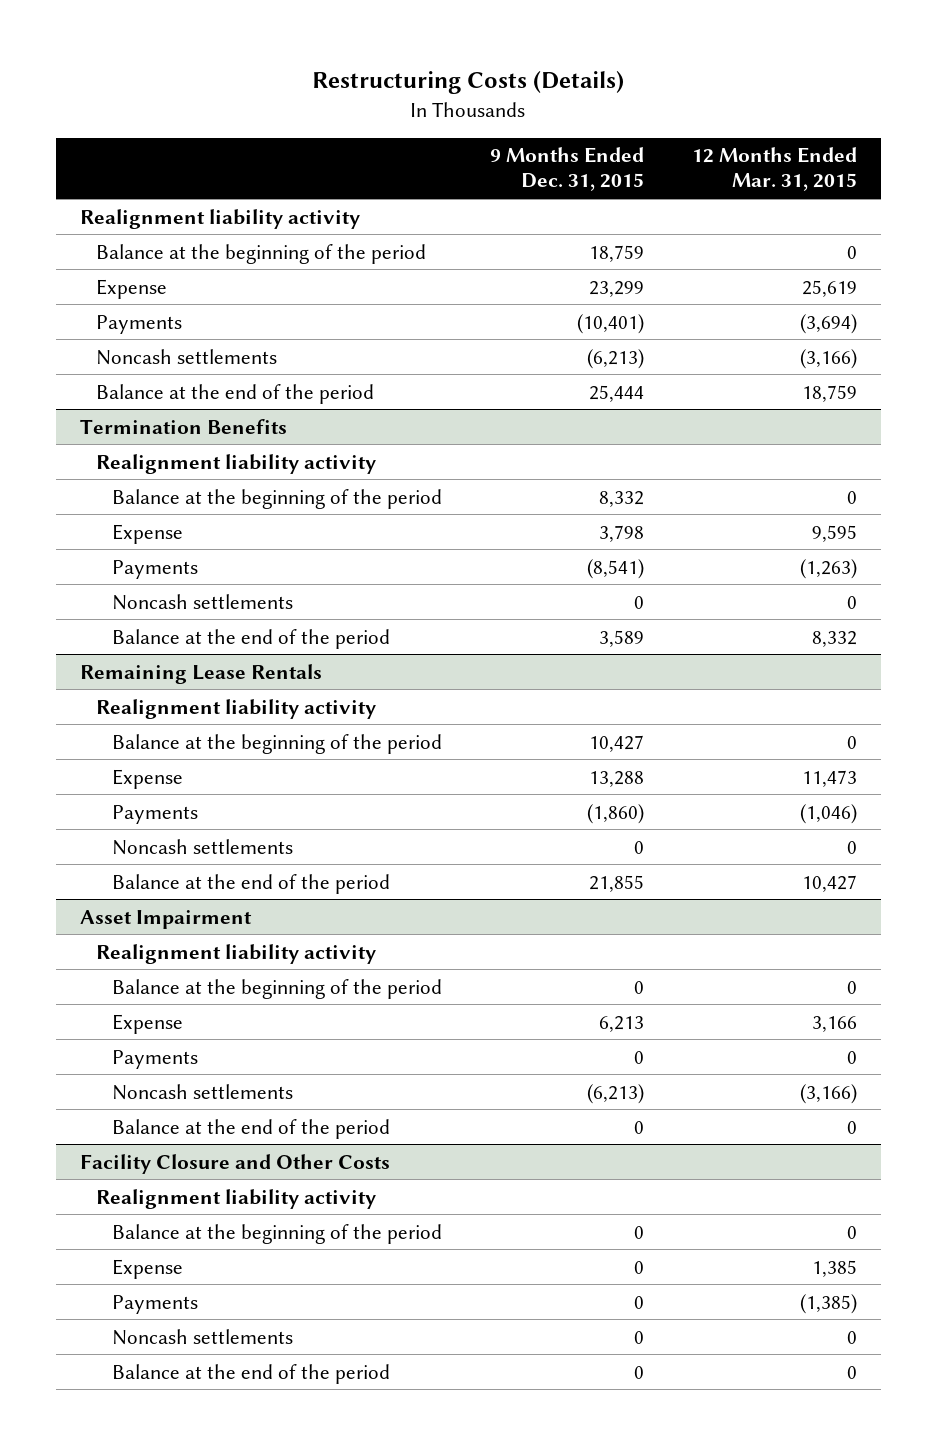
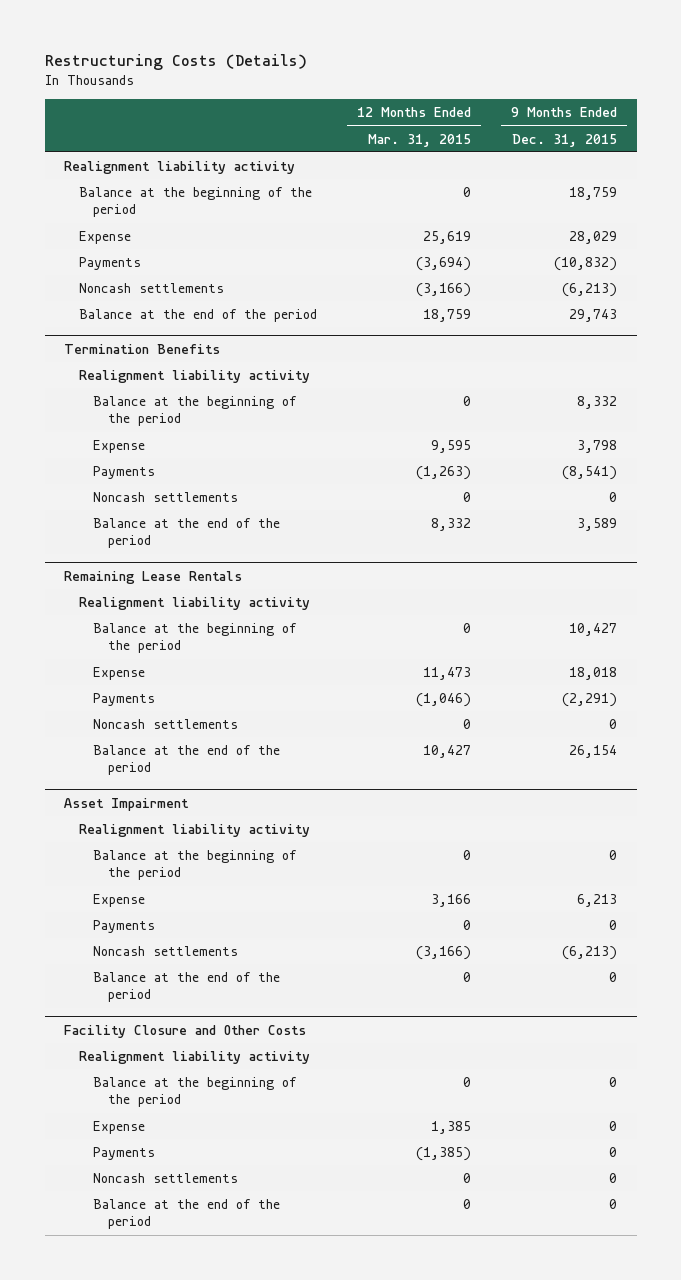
[588,280,644,297] 23,299 -> [568,230,617,244] 28,029
[576,313,644,334] (10,401) -> [553,256,617,271] (10,832)
[588,384,644,402] 25,444 -> [568,308,617,322] 29,743
[588,770,644,787] 13,288 -> [568,666,617,680] 18,018
[586,803,644,824] (1,860) -> [561,692,617,707] (2,291)
[588,874,644,892] 21,855 -> [568,744,617,758] 26,154

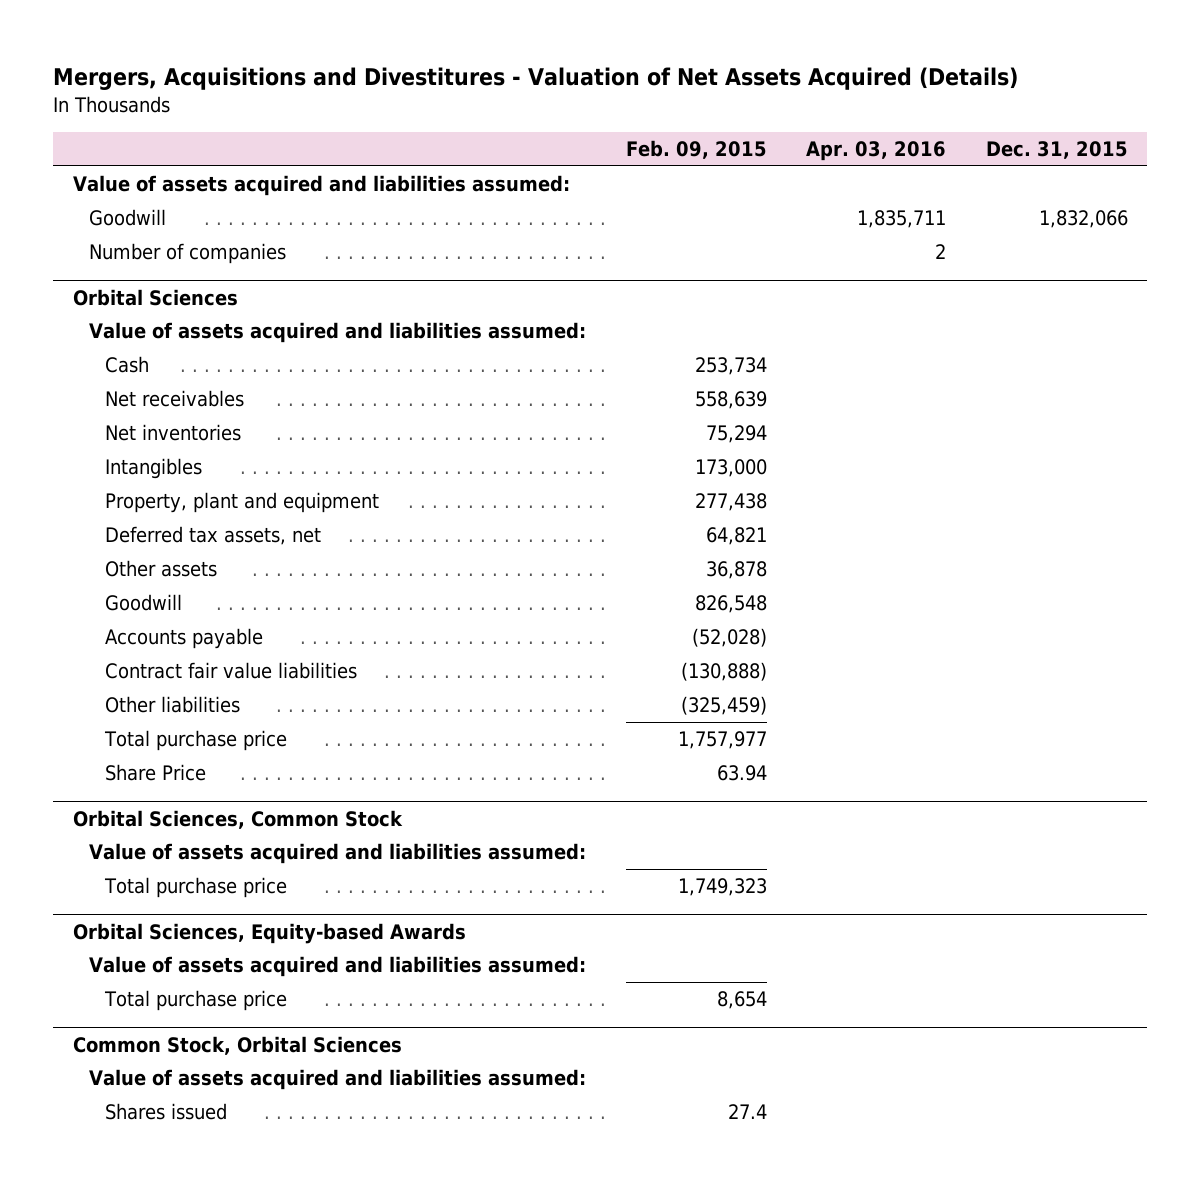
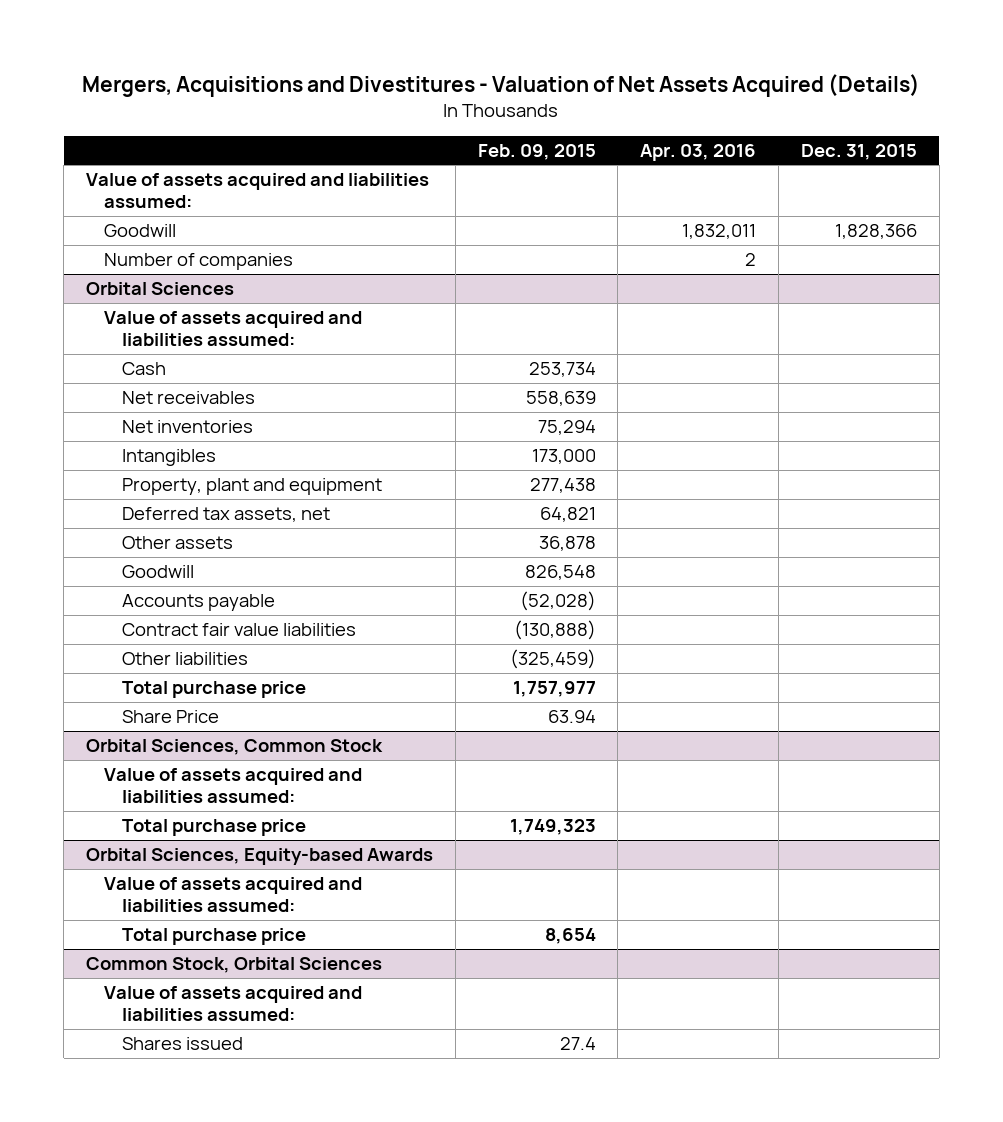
[857,210,947,229] 1,835,711 -> [682,224,757,240] 1,832,011
[1038,210,1128,229] 1,832,066 -> [834,224,917,240] 1,828,366

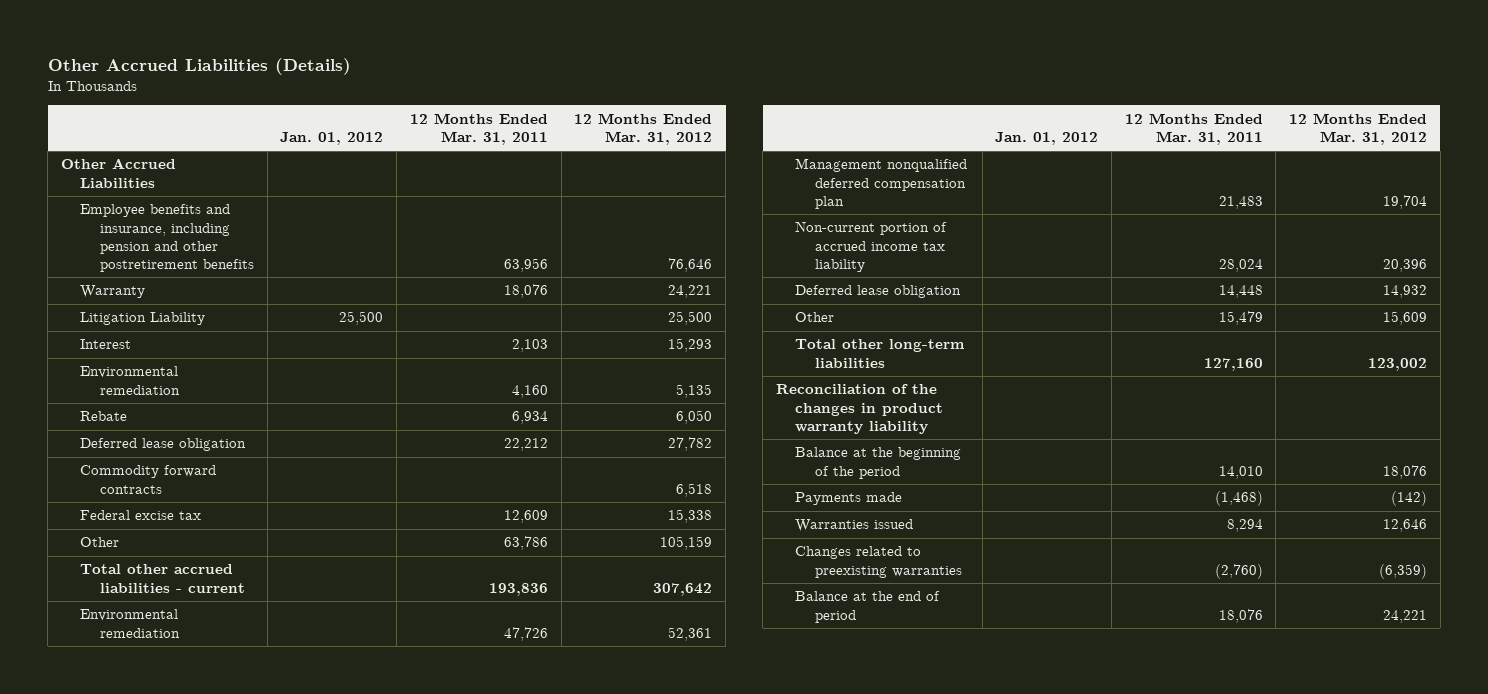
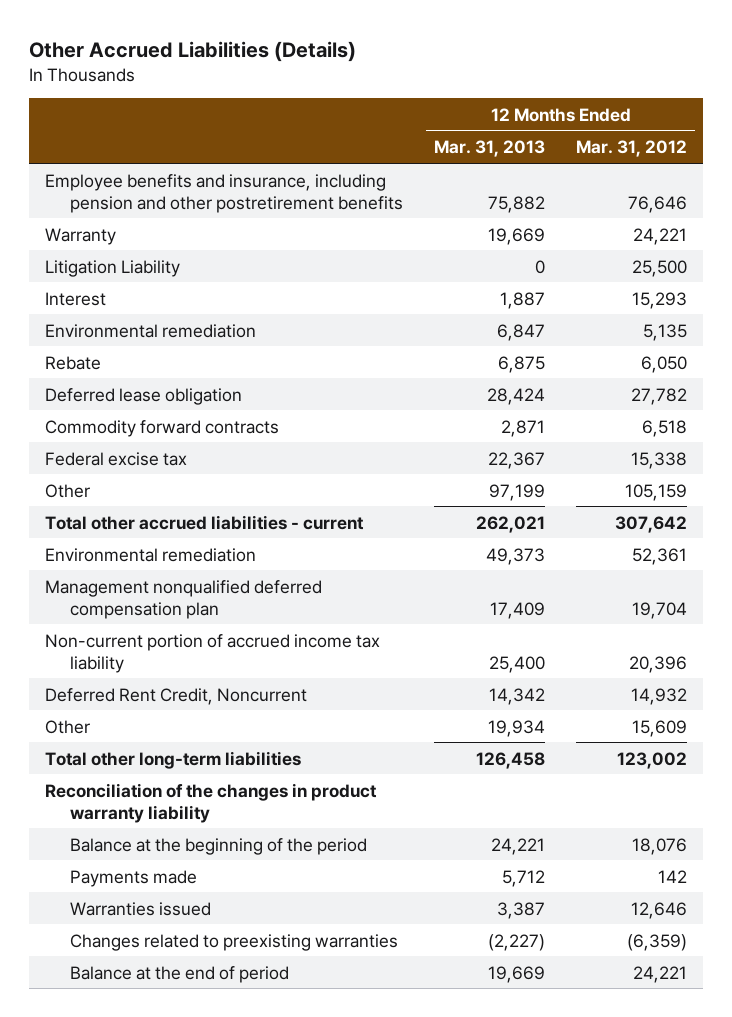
[280,132,384,146] Jan. 01, 2012 -> none
[409,112,548,146] 12 Months Ended Mar. 31, 2011 -> none
none -> [434,140,546,158] Mar. 31, 2013
[60,158,176,188] Other Accrued Liabilities -> none
[795,285,962,299] Deferred lease obligation -> [44,687,307,705] Deferred Rent Credit, Noncurrent
[1391,491,1428,507] (142) -> [658,869,688,883] 142

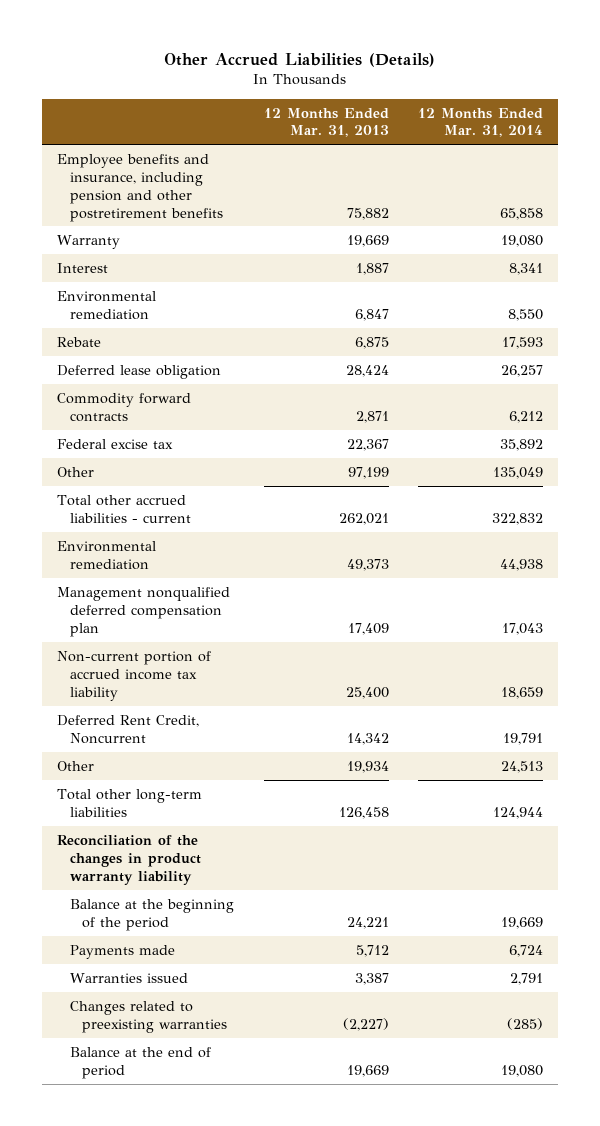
[576,140,688,158] Mar. 31, 2012 -> none
none -> [418,107,544,138] 12 Months Ended Mar. 31, 2014
[44,259,180,277] Litigation Liability -> none

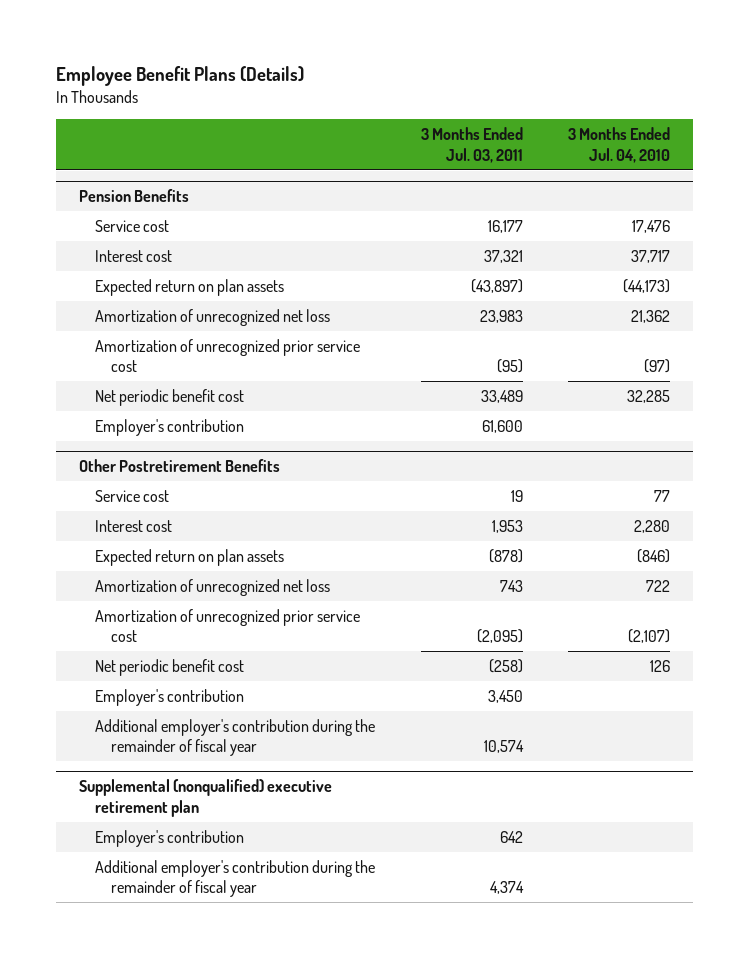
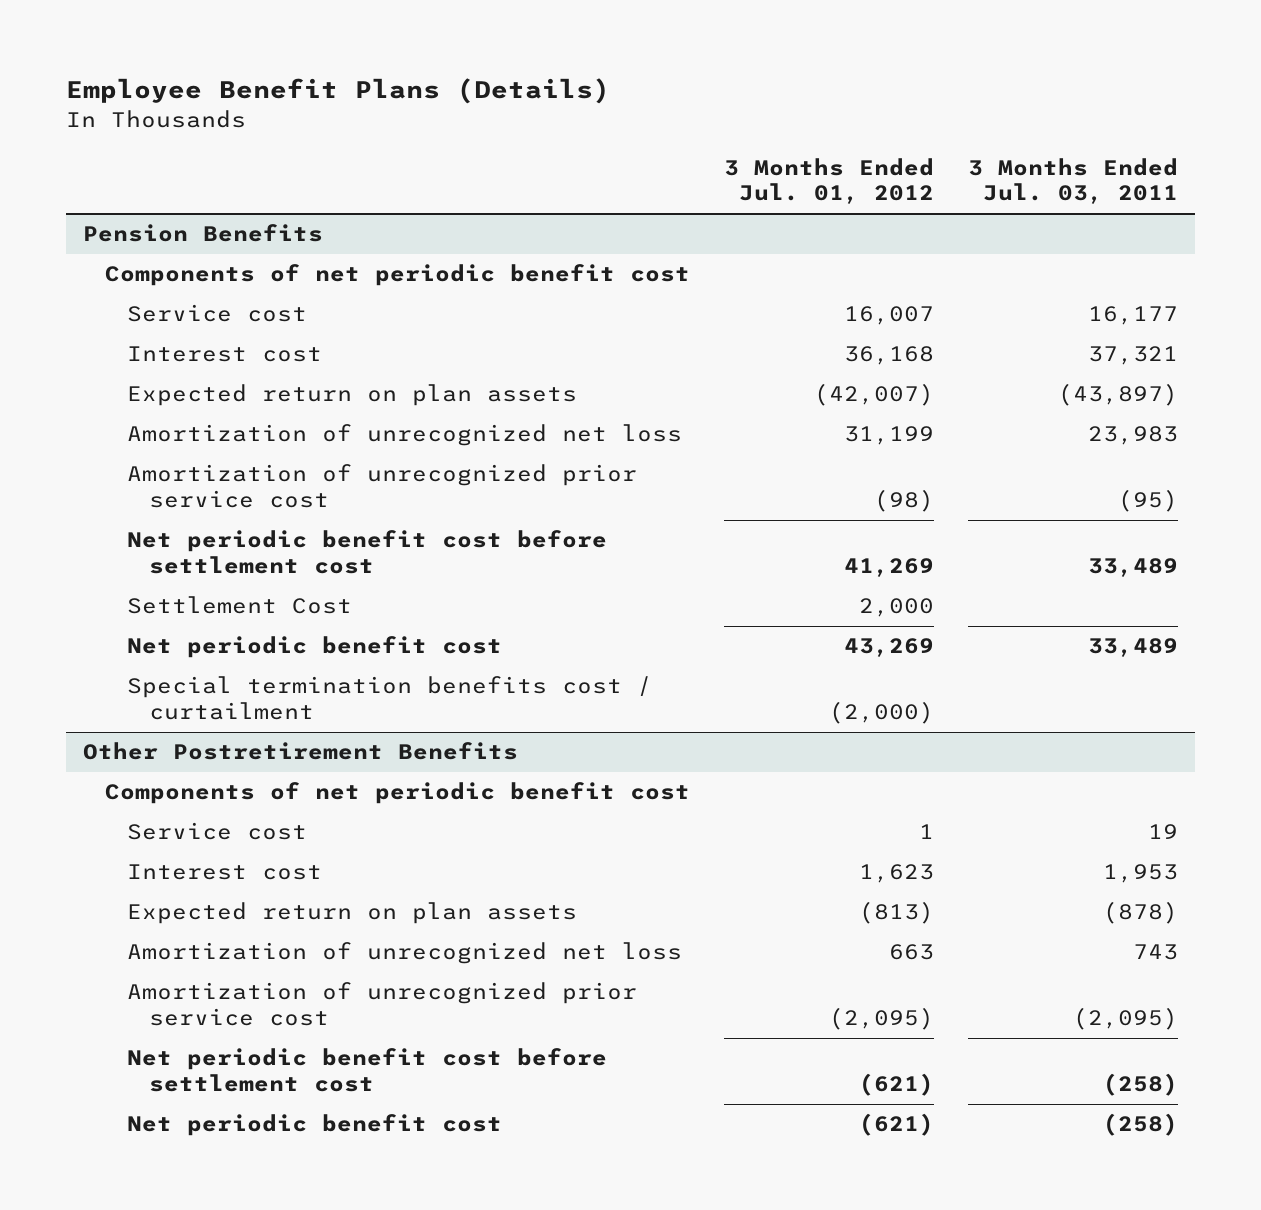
[568,127,671,163] 3 Months Ended Jul. 04, 2010 -> none
none -> [723,157,934,205] 3 Months Ended Jul. 01, 2012
none -> [105,264,691,287] Components of net periodic benefit cost
none -> [127,530,608,574] Net periodic benefit cost before settlement cost
none -> [127,596,353,615] Settlement Cost
[94,418,244,436] Employer's contribution -> none
none -> [127,676,653,720] Special termination benefits cost / curtailment
none -> [105,782,691,805] Components of net periodic benefit cost
none -> [127,1048,608,1092] Net periodic benefit cost before settlement cost
[94,688,244,706] Employer's contribution -> none
[94,718,375,757] Additional employer's contribution during the remainder of fiscal year -> none
[78,779,332,817] Supplemental (nonqualified) executive retirement plan -> none
[94,829,244,847] Employer's contribution -> none
[94,859,375,898] Additional employer's contribution during the remainder of fiscal year -> none

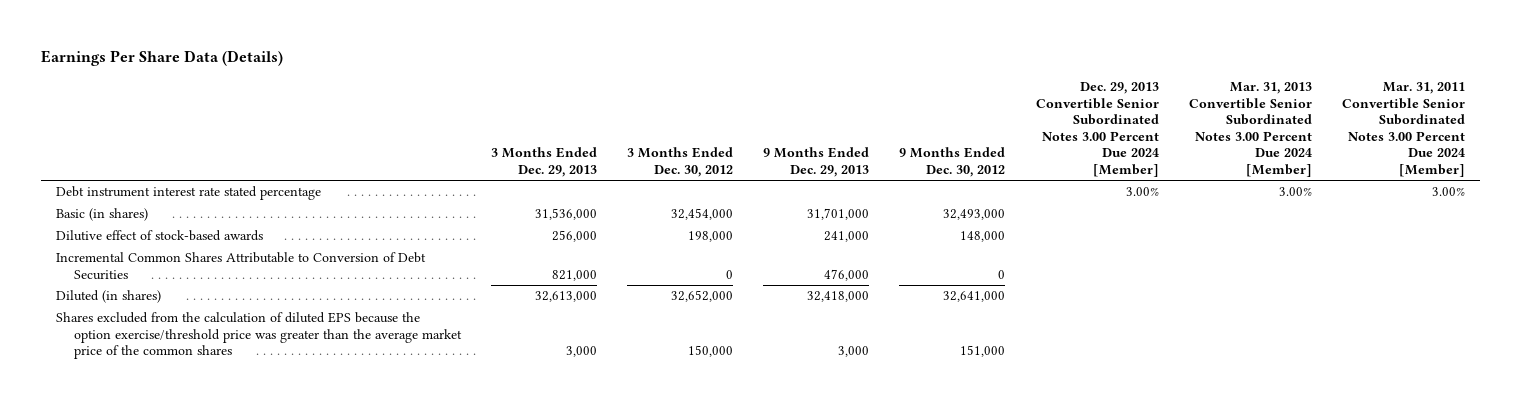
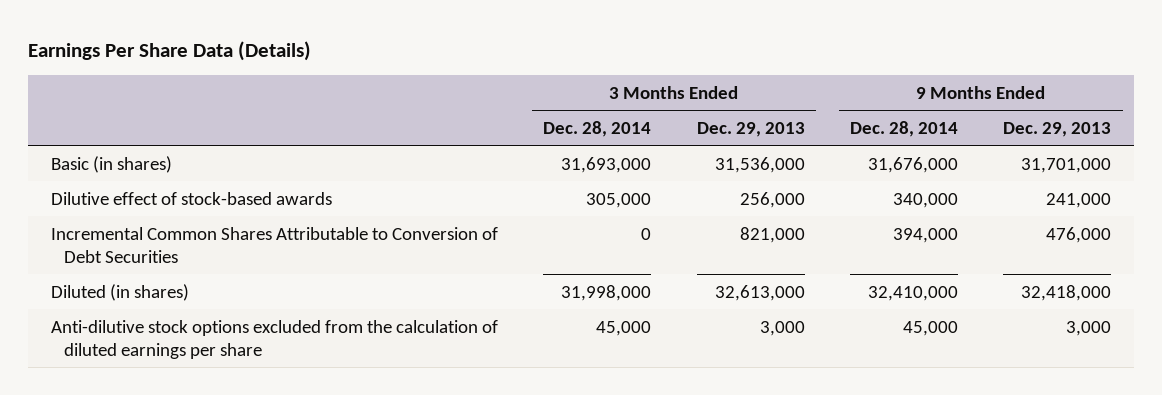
[626,147,733,177] 3 Months Ended Dec. 30, 2012 -> none
[899,147,1006,177] 9 Months Ended Dec. 30, 2012 -> none
[1035,82,1159,177] Dec. 29, 2013 Convertible Senior Subordinated Notes 3.00 Percent Due 2024 [Member] -> none
[1188,82,1312,177] Mar. 31, 2013 Convertible Senior Subordinated Notes 3.00 Percent Due 2024 [Member] -> none
[1342,82,1466,177] Mar. 31, 2011 Convertible Senior Subordinated Notes 3.00 Percent Due 2024 [Member] -> none
none -> [543,120,652,137] Dec. 28, 2014
none -> [849,120,958,137] Dec. 28, 2014
[55,186,321,201] Debt instrument interest rate stated percentage -> none
[55,312,462,360] Shares excluded from the calculation of diluted EPS because the option exercise/threshold price was greater than the average market price of the common shares -> [50,319,498,359] Anti-dilutive stock options excluded from the calculation of diluted earnings per share

